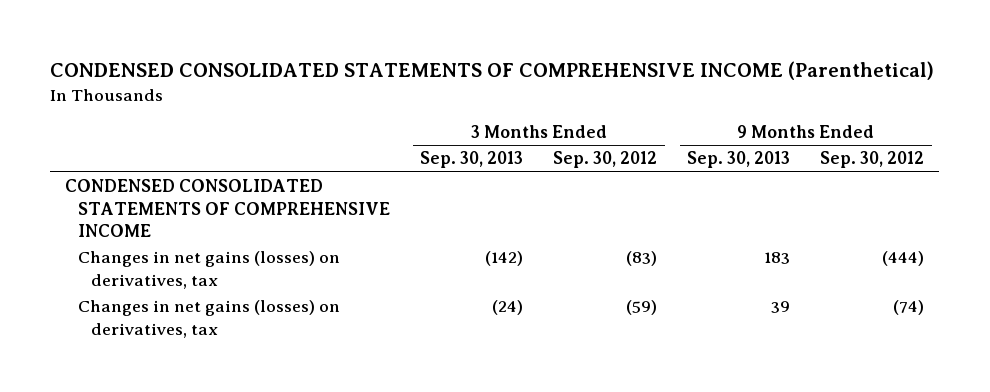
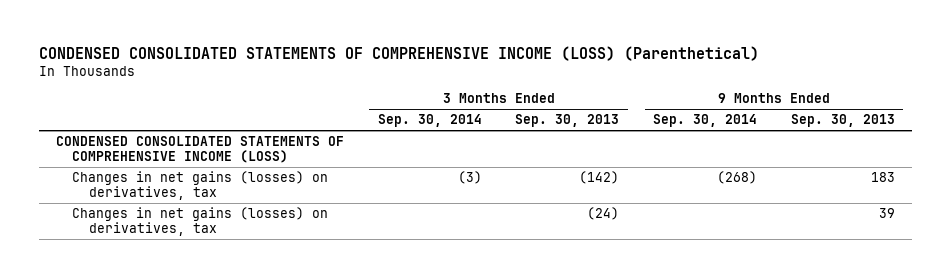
[50,61,935,81] CONDENSED CONSOLIDATED STATEMENTS OF COMPREHENSIVE INCOME (Parenthetical) -> [39,45,760,61] CONDENSED CONSOLIDATED STATEMENTS OF COMPREHENSIVE INCOME (LOSS) (Parenthetical)
[553,151,658,169] Sep. 30, 2012 -> none
[820,151,925,169] Sep. 30, 2012 -> none
none -> [377,114,482,128] Sep. 30, 2014
none -> [653,114,758,128] Sep. 30, 2014
[65,179,391,237] CONDENSED CONSOLIDATED STATEMENTS OF COMPREHENSIVE INCOME -> [55,136,344,163] CONDENSED CONSOLIDATED STATEMENTS OF COMPREHENSIVE INCOME (LOSS)

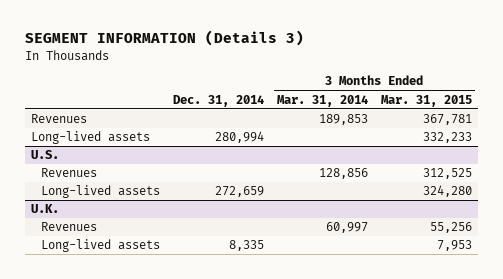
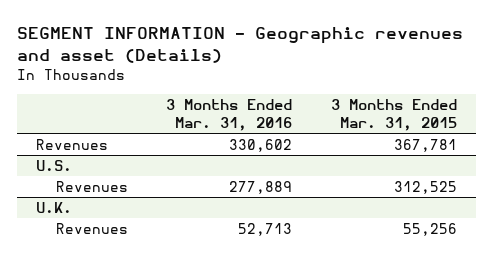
[24,30,304,47] SEGMENT INFORMATION (Details 3) -> [17,26,464,63] SEGMENT INFORMATION - Geographic revenues and asset (Details)
[173,94,265,107] Dec. 31, 2014 -> none
[276,94,368,107] Mar. 31, 2014 -> none
none -> [166,99,293,131] 3 Months Ended Mar. 31, 2016
[31,131,151,145] Long-lived assets -> none
[41,185,161,199] Long-lived assets -> none
[41,239,161,253] Long-lived assets -> none

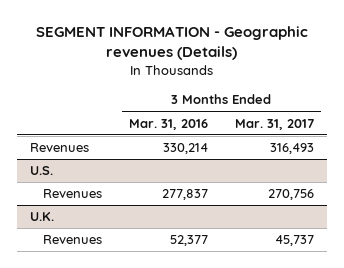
[17,26,464,63] SEGMENT INFORMATION - Geographic revenues and asset (Details) -> [35,25,308,61] SEGMENT INFORMATION - Geographic revenues (Details)
[330,99,457,131] 3 Months Ended Mar. 31, 2015 -> none
none -> [234,118,314,130] Mar. 31, 2017
[229,139,293,153] 330,602 -> [162,143,208,155] 330,214
[229,181,293,195] 277,889 -> [161,189,208,201] 277,837
[238,223,293,237] 52,713 -> [169,235,208,247] 52,377

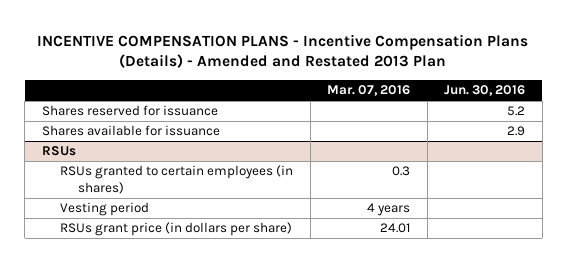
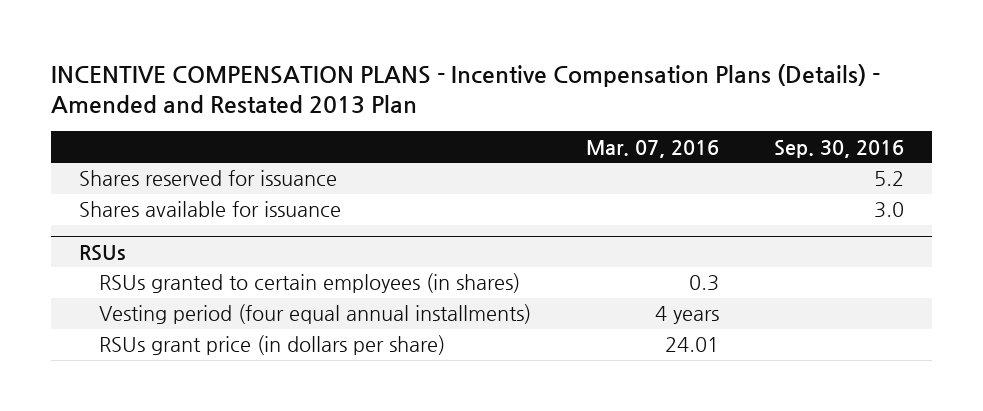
[444,85,526,97] Jun. 30, 2016 -> none
none -> [774,139,905,158] Sep. 30, 2016
[60,202,150,217] Vesting period -> [98,304,531,325] Vesting period (four equal annual installments)

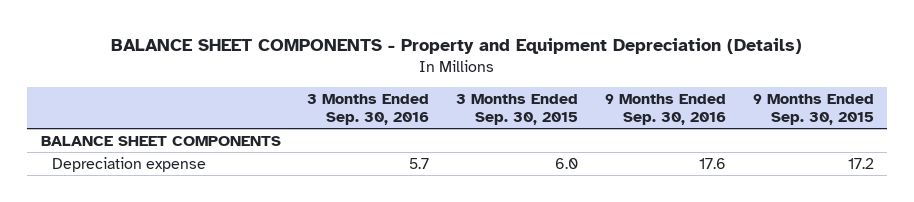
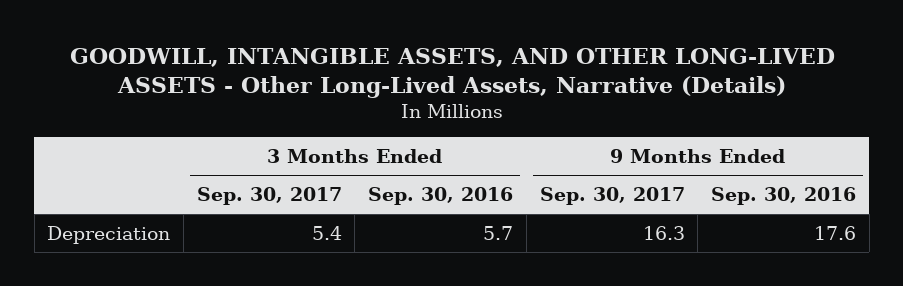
[111,38,803,55] BALANCE SHEET COMPONENTS - Property and Equipment Depreciation (Details) -> [69,47,835,98] GOODWILL, INTANGIBLE ASSETS, AND OTHER LONG-LIVED ASSETS - Other Long-Lived Assets, Narrative (Details)
[456,93,579,125] 3 Months Ended Sep. 30, 2015 -> none
[752,93,874,125] 9 Months Ended Sep. 30, 2015 -> none
none -> [196,186,342,205] Sep. 30, 2017
none -> [539,186,685,205] Sep. 30, 2017
[40,135,281,146] BALANCE SHEET COMPONENTS -> none
[52,156,207,172] Depreciation expense -> [47,225,171,244] Depreciation

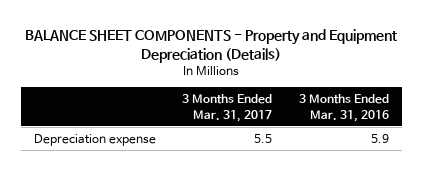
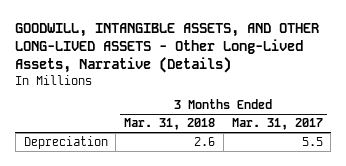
[25,28,398,63] BALANCE SHEET COMPONENTS - Property and Equipment Depreciation (Details) -> [15,23,320,74] GOODWILL, INTANGIBLE ASSETS, AND OTHER LONG-LIVED ASSETS - Other Long-Lived Assets, Narrative (Details)
[298,94,389,122] 3 Months Ended Mar. 31, 2016 -> none
none -> [124,118,216,131] Mar. 31, 2018
[33,133,156,146] Depreciation expense -> [23,136,108,150] Depreciation

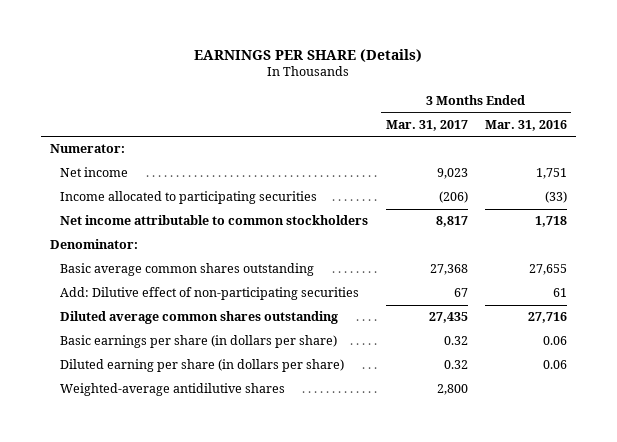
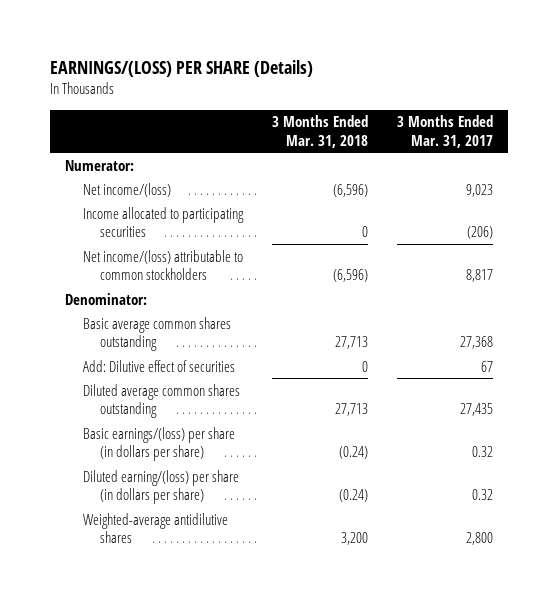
[194,48,423,62] EARNINGS PER SHARE (Details) -> [50,59,314,77] EARNINGS/(LOSS) PER SHARE (Details)
[485,119,568,131] Mar. 31, 2016 -> none
none -> [271,115,368,148] 3 Months Ended Mar. 31, 2018
[60,167,129,178] Net income -> [82,182,171,197] Net income/(loss)
[60,215,369,226] Net income attributable to common stockholders -> [82,249,243,280] Net income/(loss) attributable to common stockholders
[60,287,360,301] Add: Dilutive effect of non-participating securities -> [82,359,235,372] Add: Dilutive effect of securities
[60,335,338,349] Basic earnings per share (in dollars per share) -> [82,426,235,461] Basic earnings/(loss) per share (in dollars per share)
[60,359,345,373] Diluted earning per share (in dollars per share) -> [82,469,239,504] Diluted earning/(loss) per share (in dollars per share)

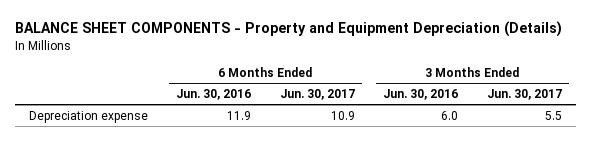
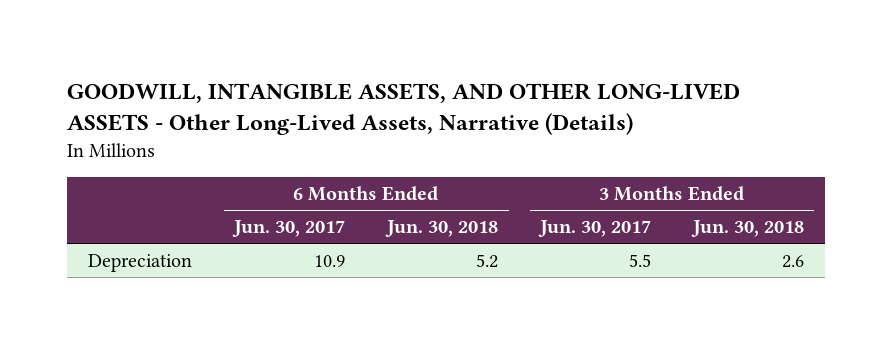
[14,21,562,38] BALANCE SHEET COMPONENTS - Property and Equipment Depreciation (Details) -> [67,82,741,135] GOODWILL, INTANGIBLE ASSETS, AND OTHER LONG-LIVED ASSETS - Other Long-Lived Assets, Narrative (Details)
[176,88,252,100] Jun. 30, 2016 -> none
[383,88,459,100] Jun. 30, 2016 -> none
none -> [385,220,499,238] Jun. 30, 2018
none -> [690,220,804,238] Jun. 30, 2018
[28,110,148,123] Depreciation expense -> [88,254,193,273] Depreciation

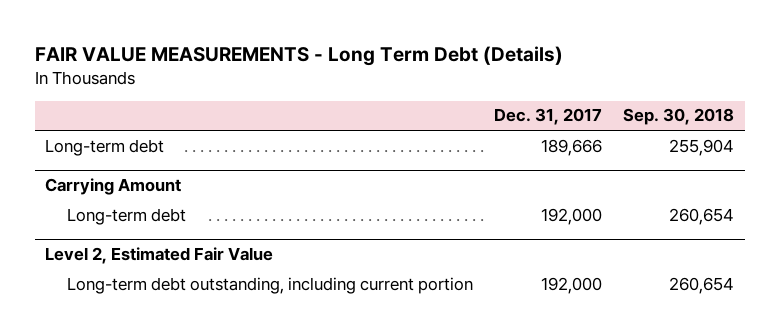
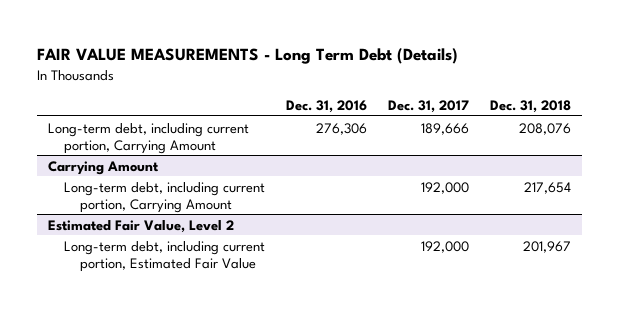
[623,108,735,126] Sep. 30, 2018 -> none
none -> [285,99,367,113] Dec. 31, 2016
none -> [490,99,572,113] Dec. 31, 2018
[45,138,165,156] Long-term debt -> [47,122,249,154] Long-term debt, including current portion, Carrying Amount
[67,207,187,225] Long-term debt -> [63,181,265,213] Long-term debt, including current portion, Carrying Amount
[45,246,274,264] Level 2, Estimated Fair Value -> [47,219,234,233] Estimated Fair Value, Level 2
[67,276,474,294] Long-term debt outstanding, including current portion -> [63,240,265,272] Long-term debt, including current portion, Estimated Fair Value

